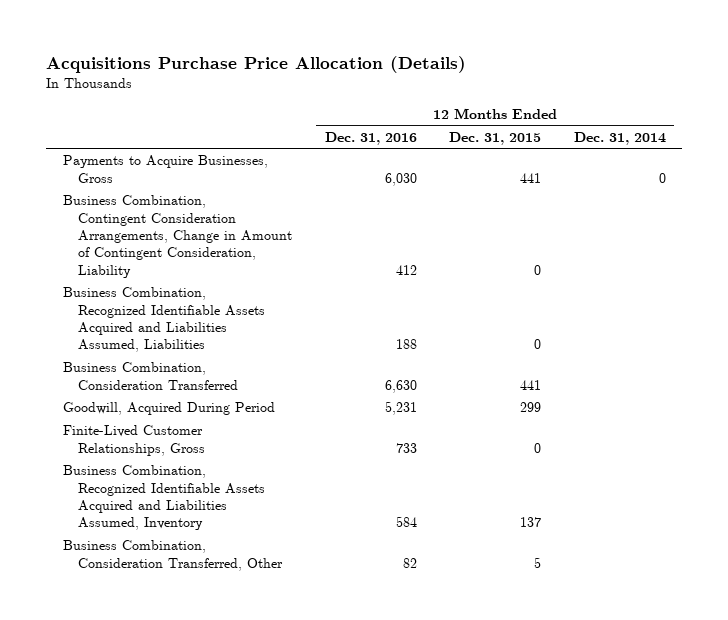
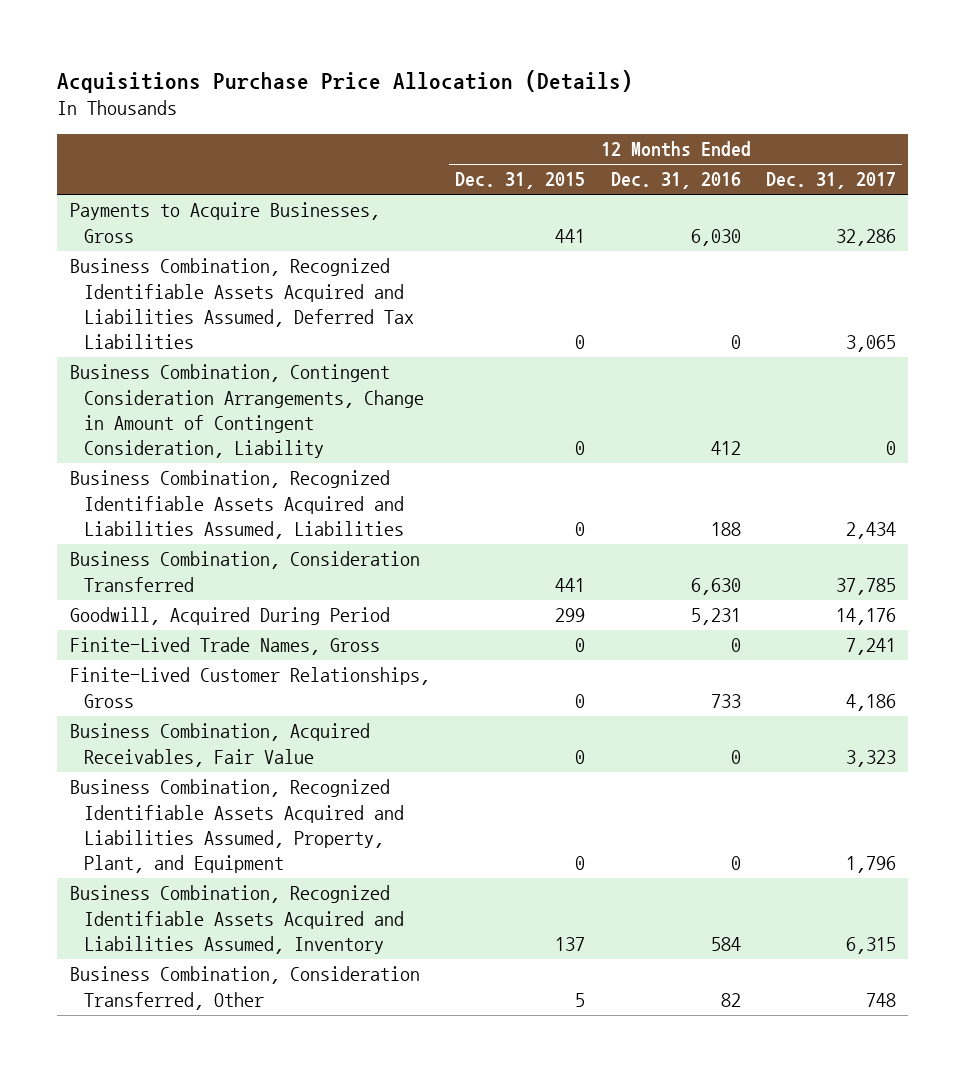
[573,131,666,145] Dec. 31, 2014 -> none
none -> [765,172,896,190] Dec. 31, 2017
none -> [70,258,415,350] Business Combination, Recognized Identifiable Assets Acquired and Liabilities Assumed, Deferred Tax Liabilities
none -> [70,637,381,656] Finite-Lived Trade Names, Gross
none -> [70,723,371,767] Business Combination, Acquired Receivables, Fair Value
none -> [70,779,405,874] Business Combination, Recognized Identifiable Assets Acquired and Liabilities Assumed, Property, Plant, and Equipment

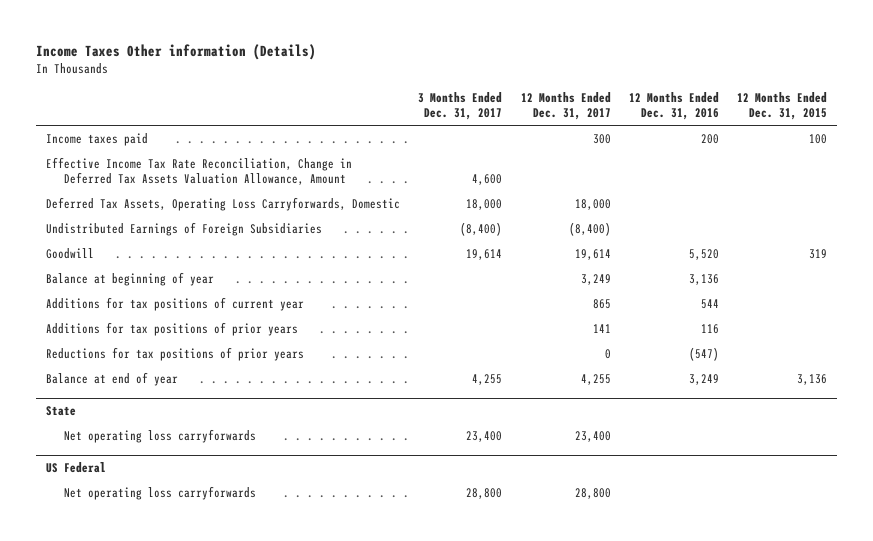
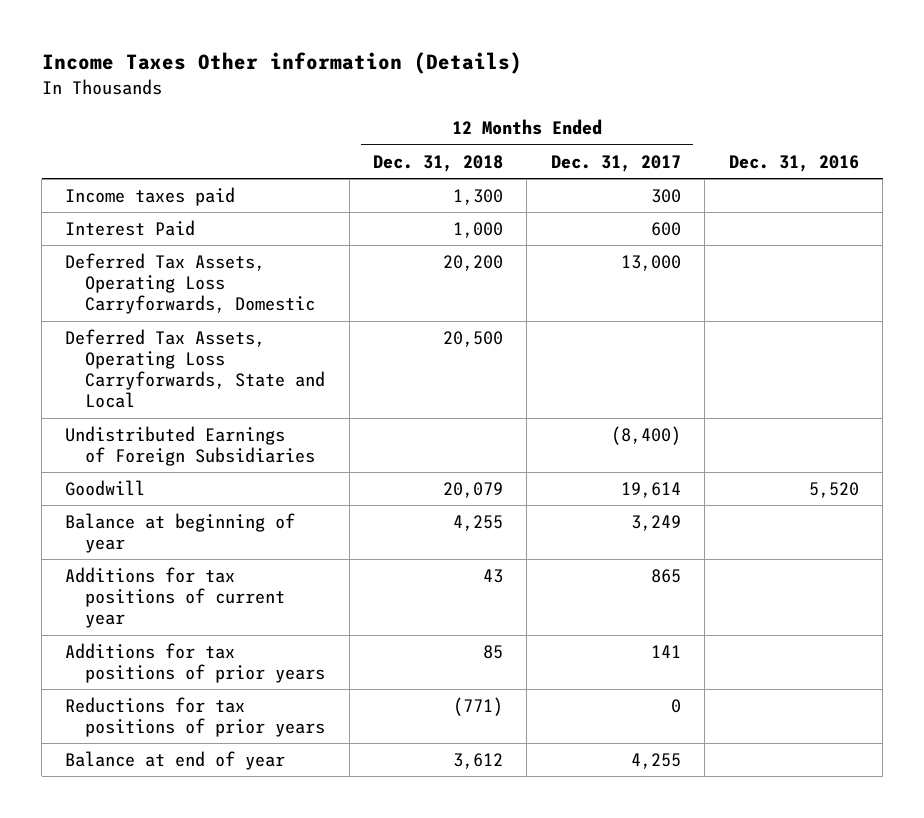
[418,92,503,121] 3 Months Ended Dec. 31, 2017 -> none
[629,92,720,121] 12 Months Ended Dec. 31, 2016 -> none
[737,92,828,121] 12 Months Ended Dec. 31, 2015 -> none
none -> [373,154,504,172] Dec. 31, 2018
none -> [728,154,859,172] Dec. 31, 2016
[45,156,352,185] Effective Income Tax Rate Reconciliation, Change in Deferred Tax Assets Valuation Allowance, Amount -> none
none -> [65,219,196,236] Interest Paid
[574,198,611,210] 18,000 -> [620,254,681,271] 13,000
none -> [65,328,326,409] Deferred Tax Assets, Operating Loss Carryforwards, State and Local
[45,406,76,417] State -> none
[64,428,257,443] Net operating loss carryforwards -> none
[45,462,106,474] US Federal -> none
[64,485,257,500] Net operating loss carryforwards -> none

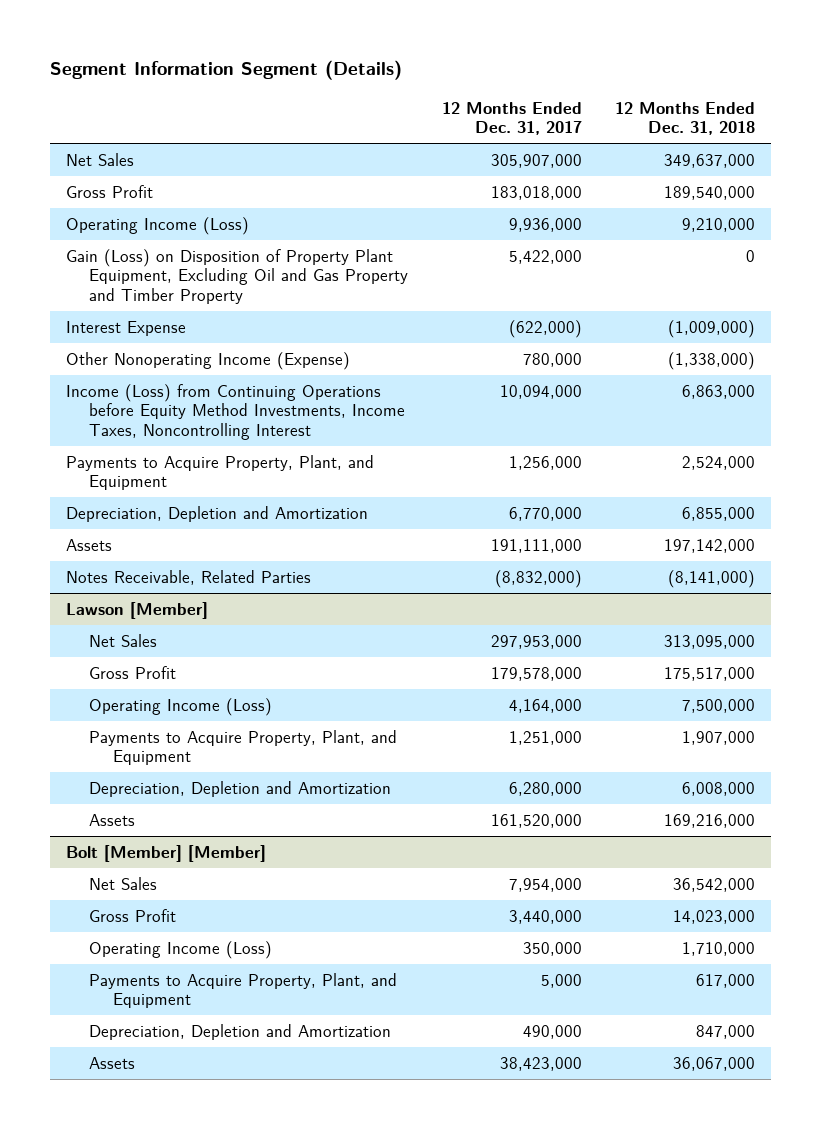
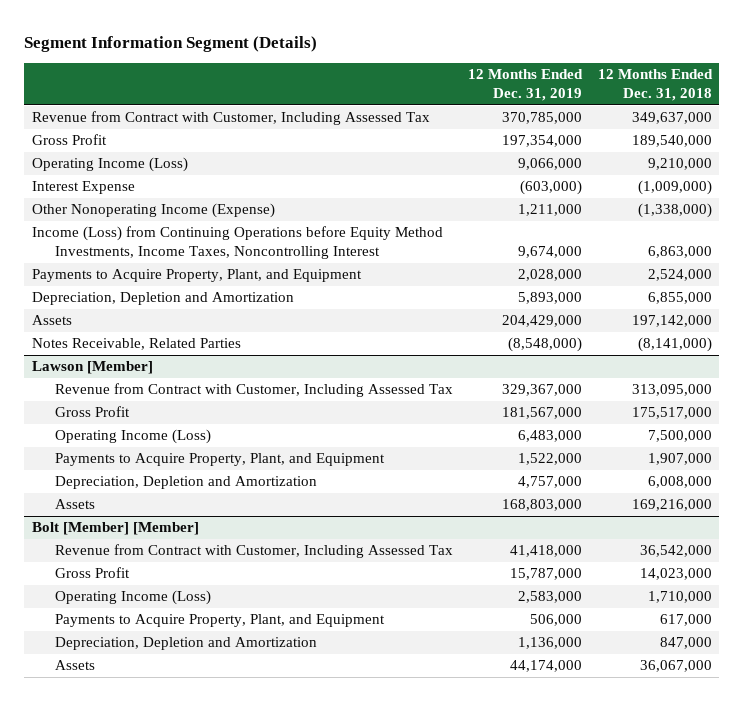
[441,101,582,136] 12 Months Ended Dec. 31, 2017 -> none
none -> [468,69,584,102] 12 Months Ended Dec. 31, 2019
[66,152,135,166] Net Sales -> [32,111,431,126] Revenue from Contract with Customer, Including Assessed Tax
[66,248,409,305] Gain (Loss) on Disposition of Property Plant Equipment, Excluding Oil and Gas Property and Timber Property -> none
[89,633,158,647] Net Sales -> [54,383,453,398] Revenue from Contract with Customer, Including Assessed Tax
[89,876,158,890] Net Sales -> [54,544,453,559] Revenue from Contract with Customer, Including Assessed Tax

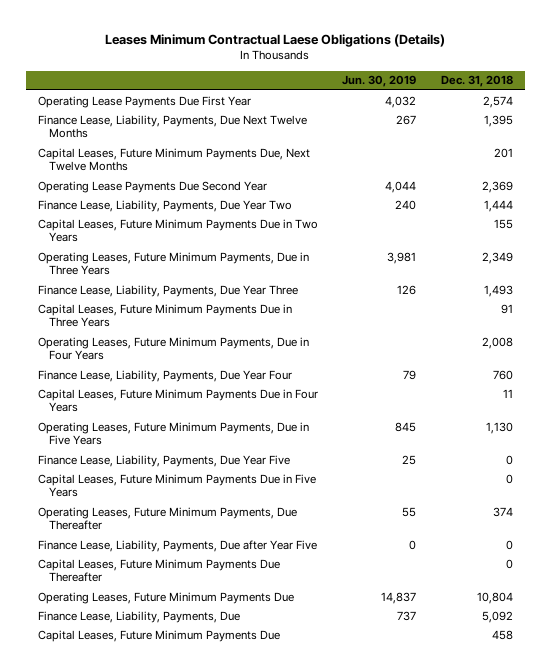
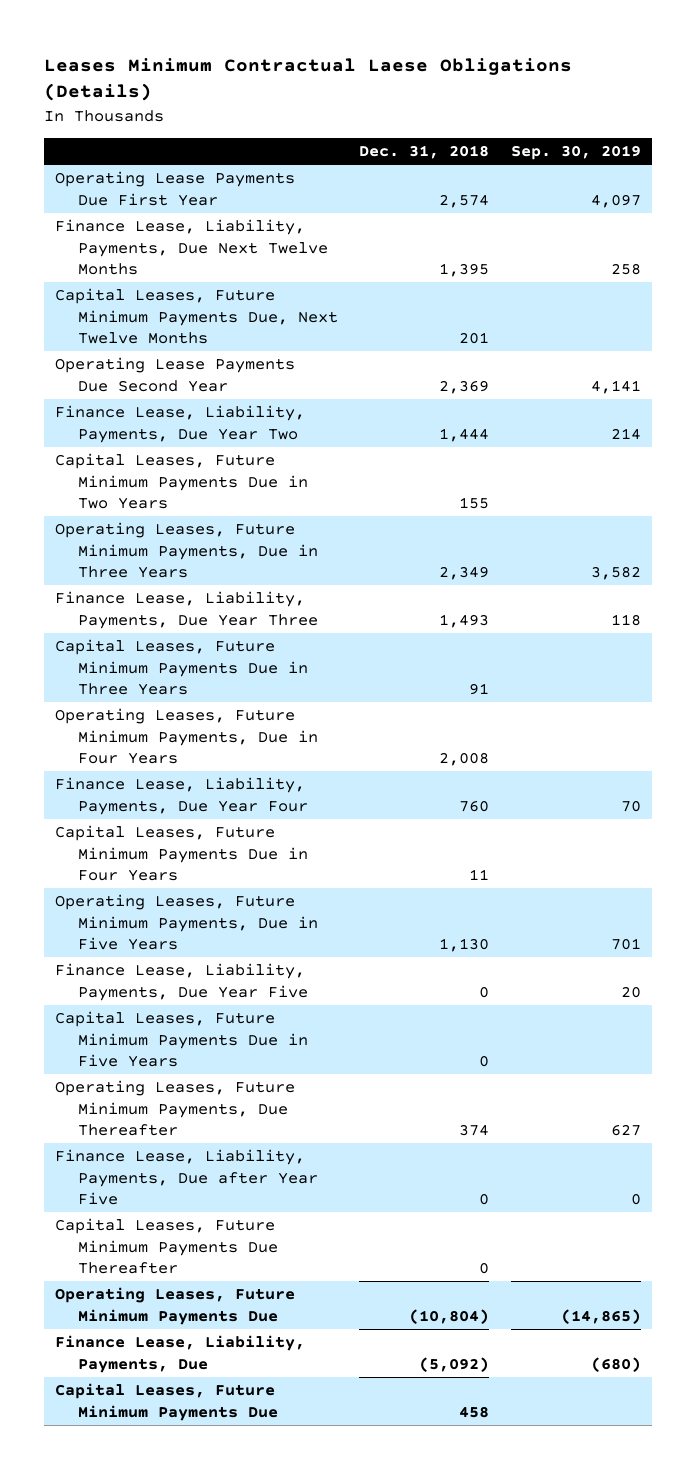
[342,75,417,88] Jun. 30, 2019 -> none
none -> [510,144,641,160] Sep. 30, 2019
[476,591,513,604] 10,804 -> [409,1308,490,1324] (10,804)
[481,610,513,623] 5,092 -> [419,1356,490,1372] (5,092)

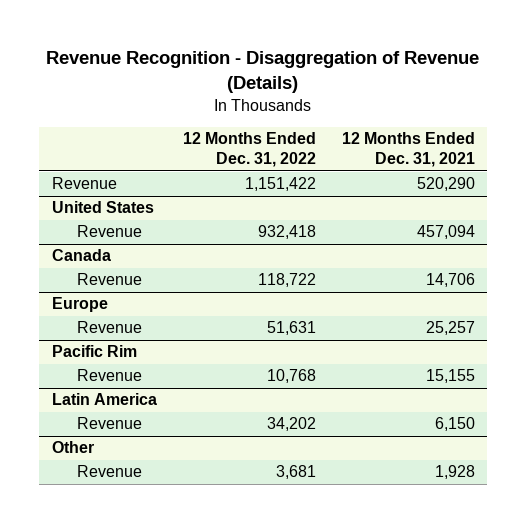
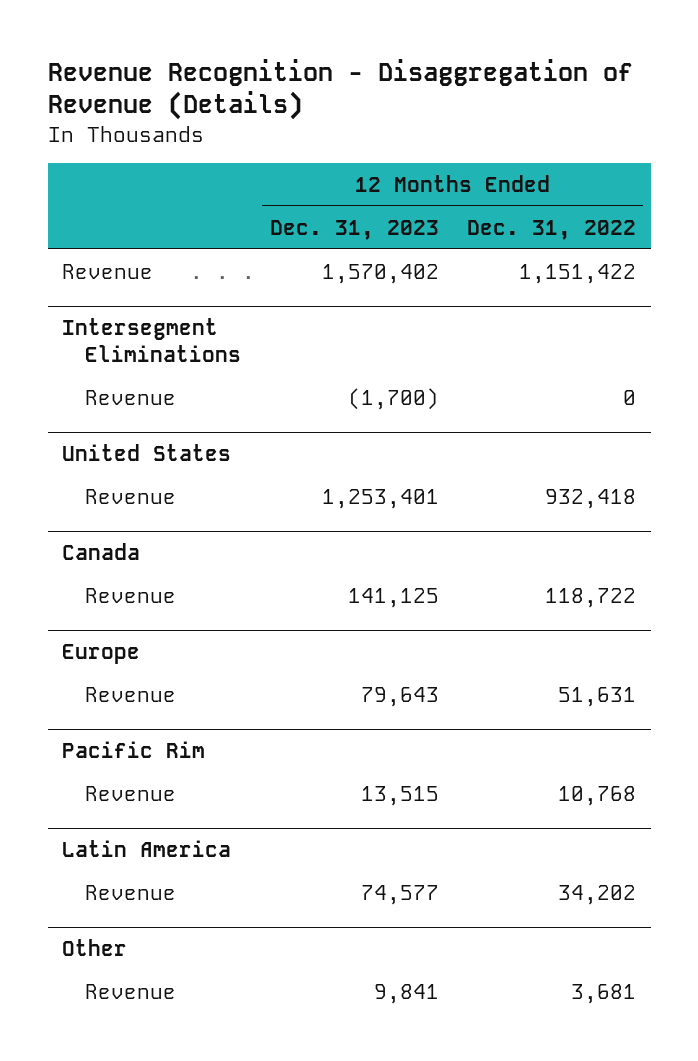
[341,132,475,168] 12 Months Ended Dec. 31, 2021 -> none
none -> [269,219,439,240] Dec. 31, 2023
none -> [62,318,241,363] Intersegment Eliminations
none -> [84,389,176,405] Revenue

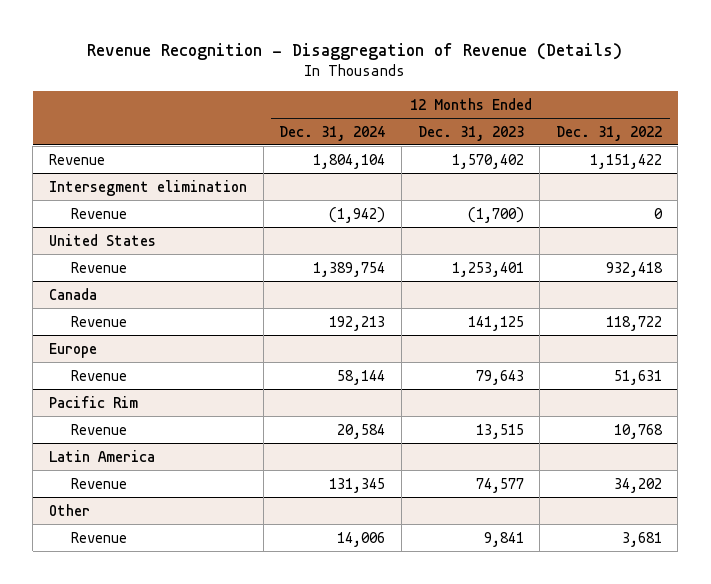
none -> [279,125,386,141] Dec. 31, 2024
[62,318,241,363] Intersegment Eliminations -> [49,179,248,196] Intersegment elimination

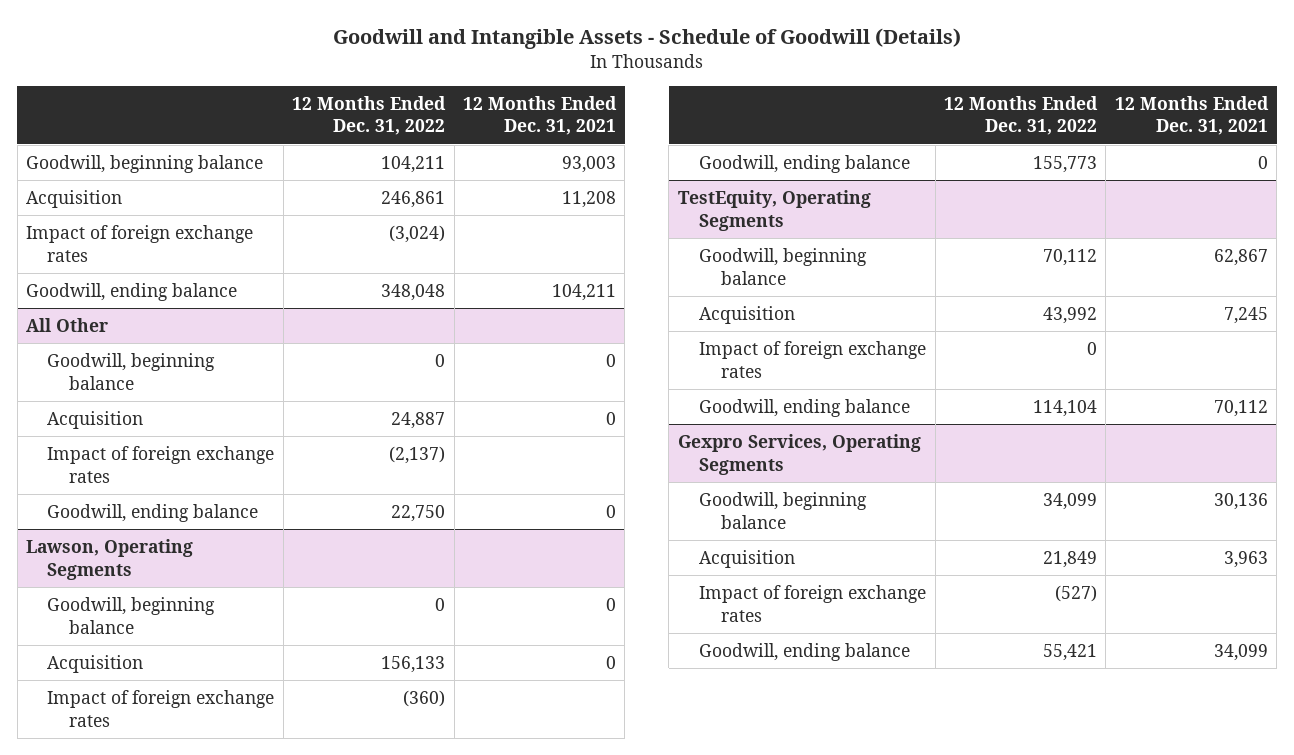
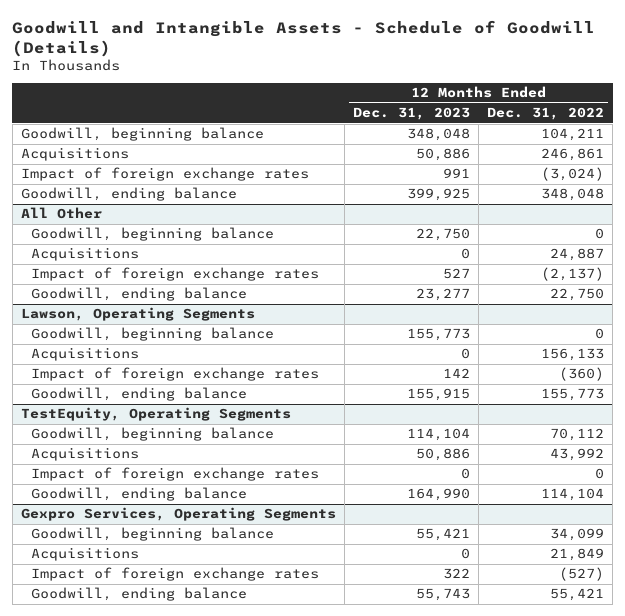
[463,95,618,136] 12 Months Ended Dec. 31, 2021 -> none
none -> [353,107,471,121] Dec. 31, 2023
[25,190,122,209] Acquisition -> [21,147,130,162] Acquisitions
[47,411,144,430] Acquisition -> [31,247,140,262] Acquisitions
[47,655,144,674] Acquisition -> [31,347,140,362] Acquisitions
[699,306,796,325] Acquisition -> [31,447,140,462] Acquisitions
[699,550,796,569] Acquisition -> [31,547,140,562] Acquisitions

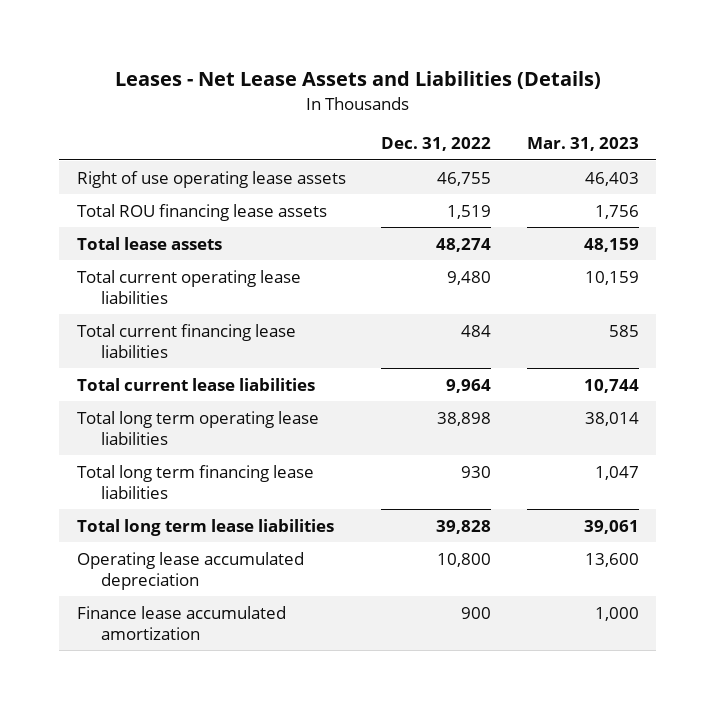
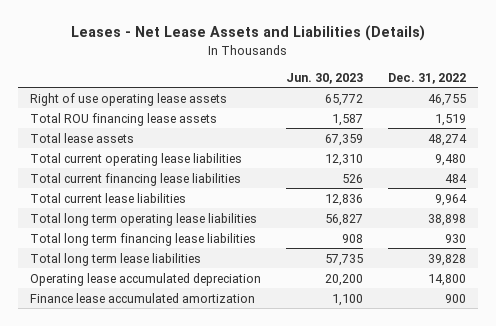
[526,137,639,152] Mar. 31, 2023 -> none
none -> [285,72,363,84] Jun. 30, 2023
[437,552,492,567] 10,800 -> [427,273,466,286] 14,800

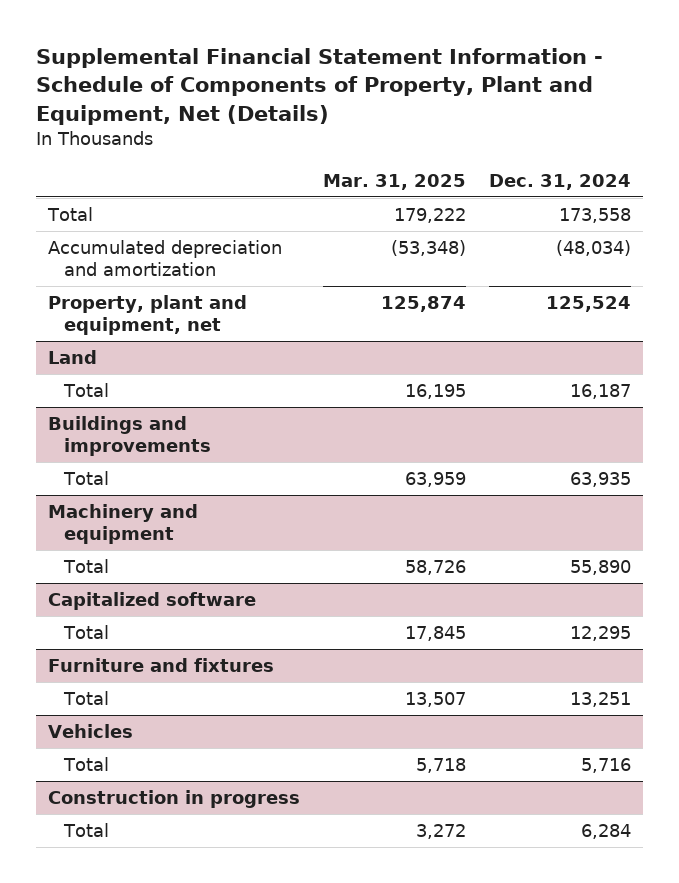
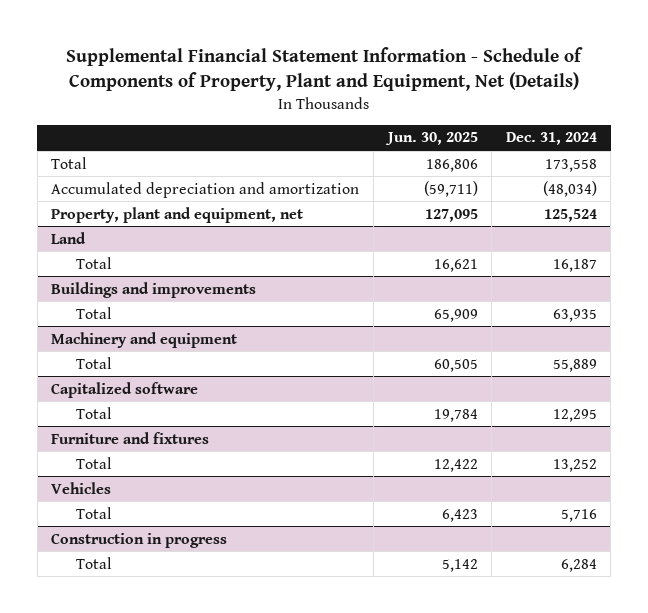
[322,173,466,190] Mar. 31, 2025 -> none
none -> [384,132,478,146] Jun. 30, 2025
[570,560,632,576] 55,890 -> [552,358,597,372] 55,889
[570,692,632,708] 13,251 -> [552,458,597,472] 13,252

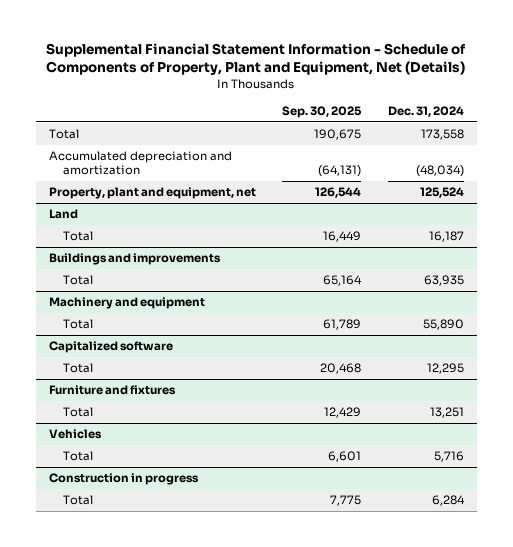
[384,132,478,146] Jun. 30, 2025 -> none
none -> [282,106,363,119] Sep. 30, 2025
[552,358,597,372] 55,889 -> [422,319,464,331] 55,890
[552,458,597,472] 13,252 -> [429,407,464,419] 13,251

